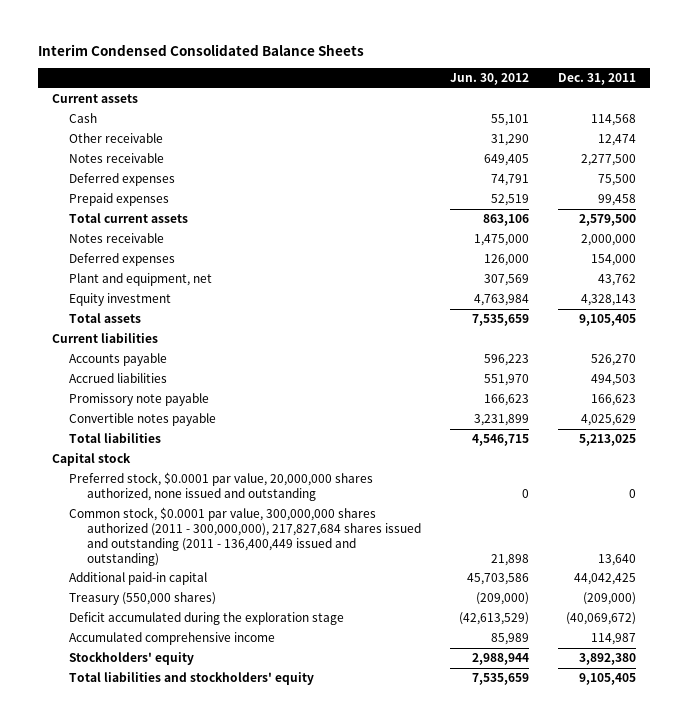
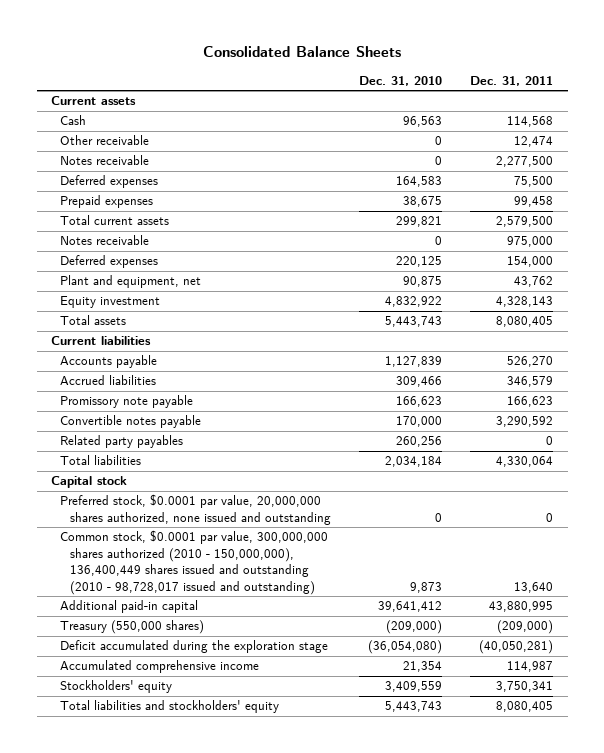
[37,43,364,56] Interim Condensed Consolidated Balance Sheets -> [203,46,402,58] Consolidated Balance Sheets
[449,73,529,86] Jun. 30, 2012 -> none
none -> [359,75,443,86] Dec. 31, 2010
[580,234,636,247] 2,000,000 -> [507,236,554,248] 975,000
[578,314,636,327] 9,105,405 -> [496,316,554,328] 8,080,405
[590,374,636,387] 494,503 -> [507,376,554,388] 346,579
[580,414,636,427] 4,025,629 -> [496,416,554,428] 3,290,592
none -> [60,435,184,449] Related party payables
[578,434,636,447] 5,213,025 -> [496,456,554,468] 4,330,064
[69,507,421,566] Common stock, $0.0001 par value, 300,000,000 shares authorized (2011 - 300,000,000), 217,827,684 shares issued and outstanding (2011 - 136,400,449 issued and outstanding) -> [60,530,329,595] Common stock, $0.0001 par value, 300,000,000 shares authorized (2010 - 150,000,000), 136,400,449 shares issued and outstanding (2010 - 98,728,017 issued and outstanding)
[573,573,636,586] 44,042,425 -> [489,601,554,613] 43,880,995
[565,612,636,626] (40,069,672) -> [479,640,554,655] (40,050,281)
[578,653,636,666] 3,892,380 -> [496,681,554,693] 3,750,341
[578,673,636,686] 9,105,405 -> [496,701,554,713] 8,080,405

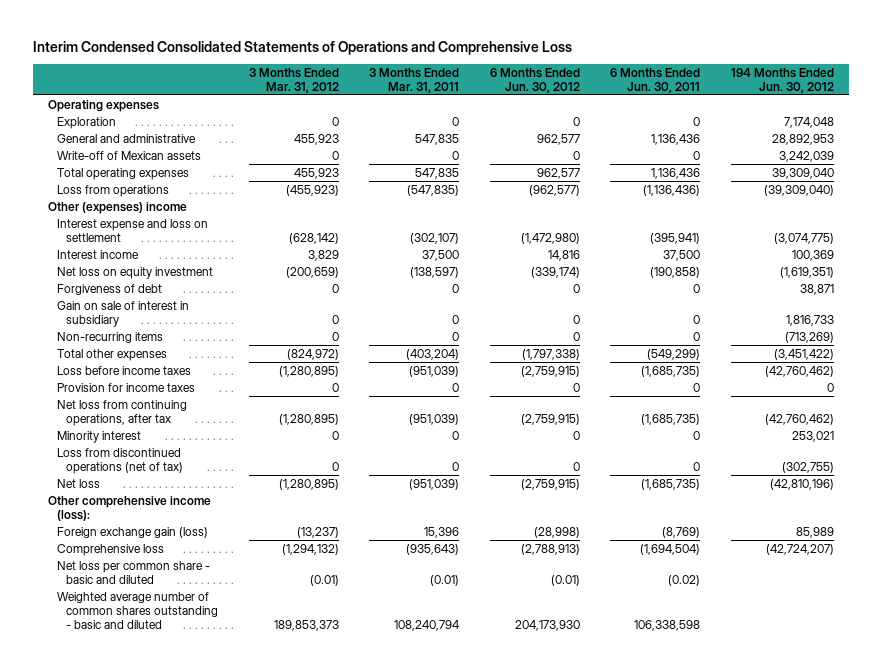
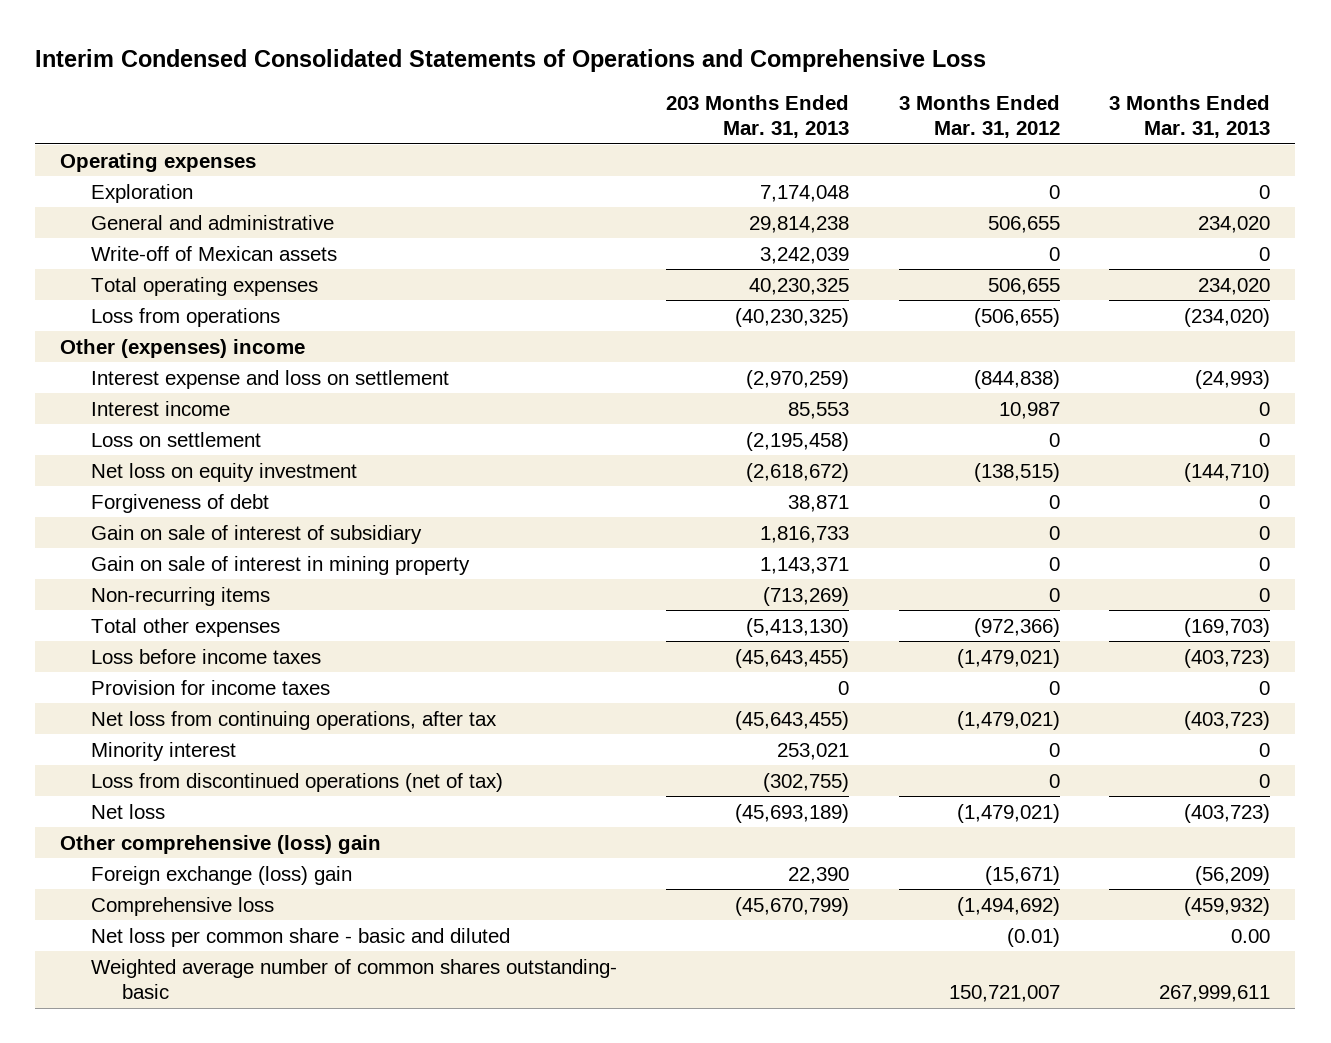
[369,67,460,93] 3 Months Ended Mar. 31, 2011 -> none
[489,67,580,93] 6 Months Ended Jun. 30, 2012 -> none
[610,67,701,93] 6 Months Ended Jun. 30, 2011 -> none
[730,67,834,93] 194 Months Ended Jun. 30, 2012 -> none
none -> [666,94,850,139] 203 Months Ended Mar. 31, 2013
none -> [1109,94,1271,139] 3 Months Ended Mar. 31, 2013
[293,134,339,146] 455,923 -> [987,215,1060,233] 506,655
[293,168,339,180] 455,923 -> [987,277,1060,295] 506,655
[285,185,339,197] (455,923) -> [973,307,1060,327] (506,655)
[288,233,339,245] (628,142) -> [973,369,1060,389] (844,838)
[307,250,339,262] 3,829 -> [998,401,1060,419] 10,987
none -> [91,431,262,447] Loss on settlement
[285,267,339,279] (200,659) -> [973,462,1060,482] (138,515)
[57,301,190,328] Gain on sale of interest in subsidiary -> [91,524,423,544] Gain on sale of interest of subsidiary
none -> [91,555,471,575] Gain on sale of interest in mining property
[286,349,339,361] (824,972) -> [973,617,1060,637] (972,366)
[278,366,339,378] (1,280,895) -> [956,648,1060,668] (1,479,021)
[278,414,339,426] (1,280,895) -> [956,710,1060,730] (1,479,021)
[278,479,339,491] (1,280,895) -> [956,803,1060,823] (1,479,021)
[48,496,212,522] Other comprehensive income (loss): -> [60,834,382,854] Other comprehensive (loss) gain
[57,527,209,539] Foreign exchange gain (loss) -> [91,865,353,885] Foreign exchange (loss) gain
[296,527,339,539] (13,237) -> [984,865,1060,885] (15,671)
[281,544,339,556] (1,294,132) -> [956,896,1060,916] (1,494,692)
[57,592,219,629] Weighted average number of common shares outstanding - basic and diluted -> [91,958,618,1000] Weighted average number of common shares outstanding- basic
[273,619,339,631] 189,853,373 -> [948,985,1060,1003] 150,721,007

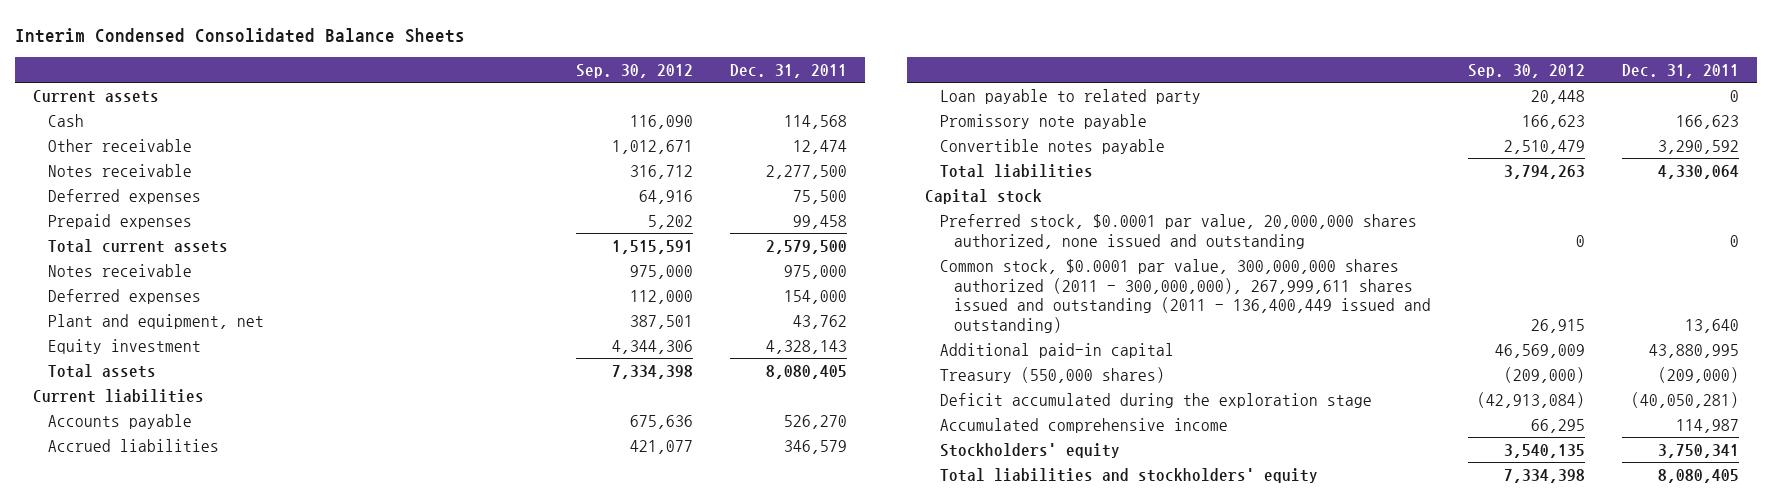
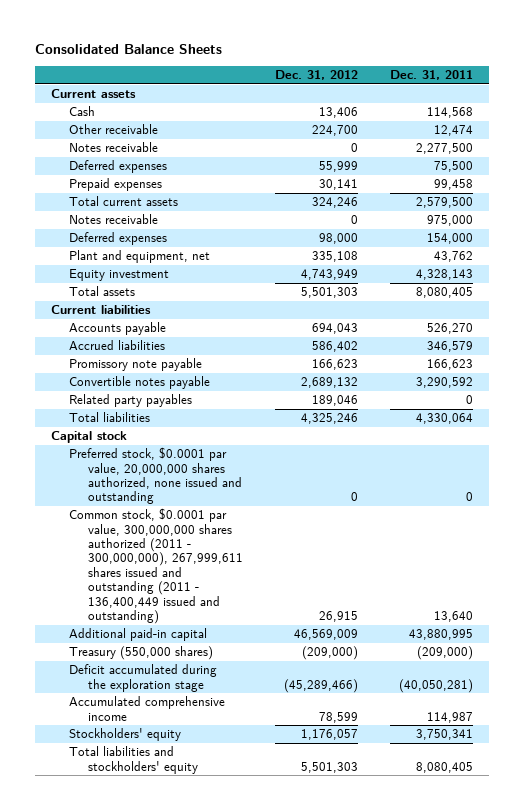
[14,27,465,43] Interim Condensed Consolidated Balance Sheets -> [34,43,222,54] Consolidated Balance Sheets
[575,64,693,79] Sep. 30, 2012 -> none
none -> [275,70,359,81] Dec. 31, 2012
[939,88,1201,104] Loan payable to related party -> none
none -> [69,394,193,408] Related party payables

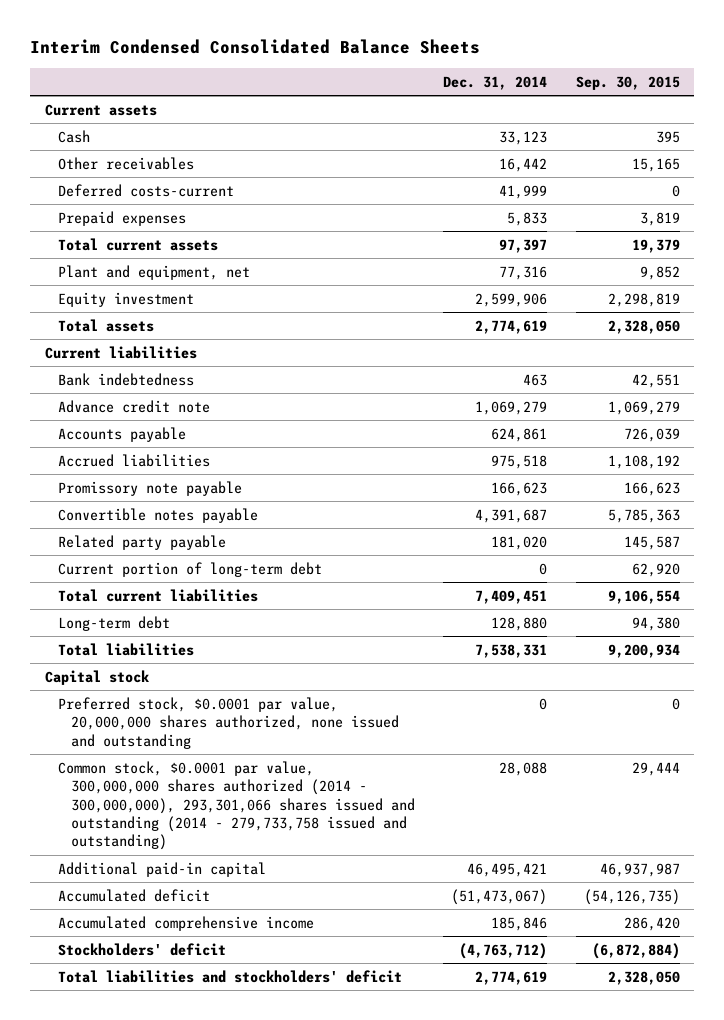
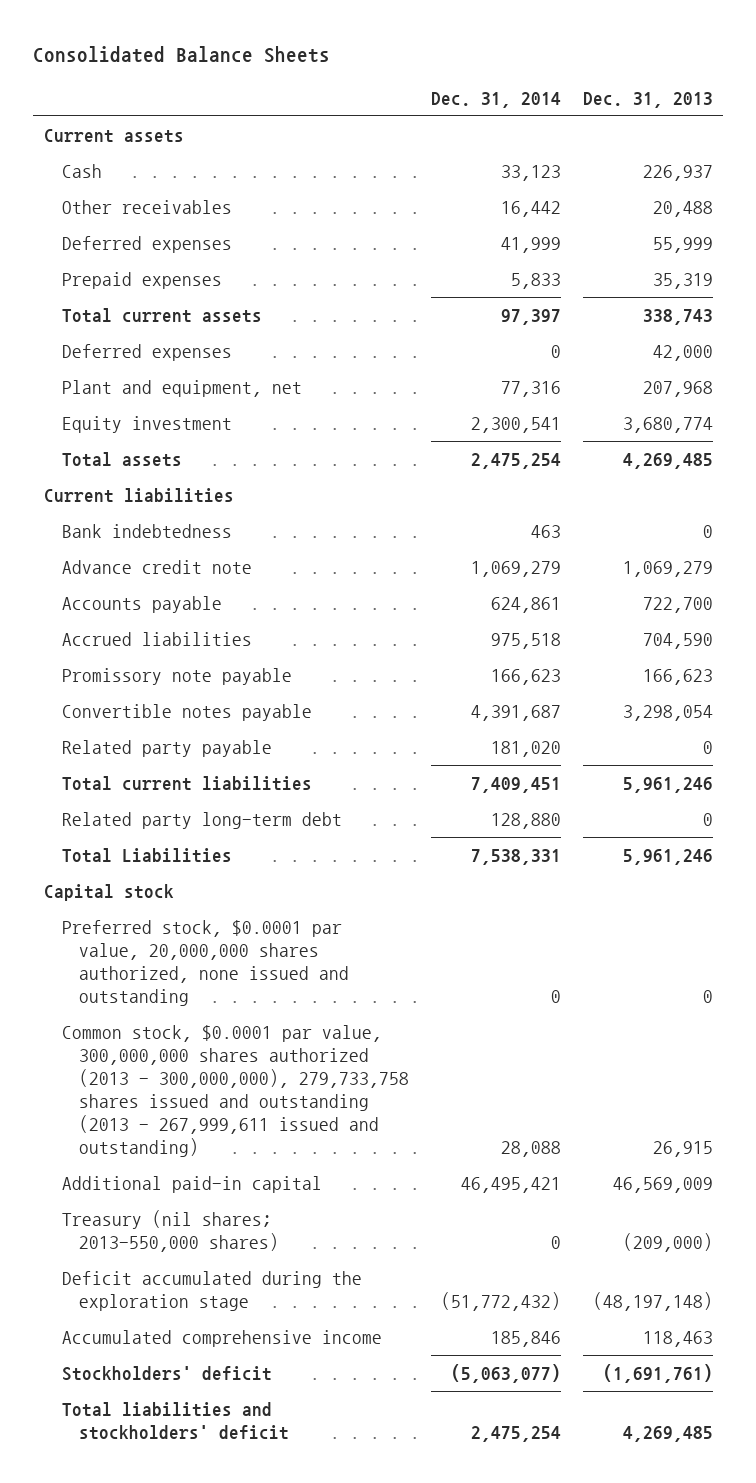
[30,39,481,55] Interim Condensed Consolidated Balance Sheets -> [32,46,330,64] Consolidated Balance Sheets
[575,75,680,90] Sep. 30, 2015 -> none
none -> [582,91,713,108] Dec. 31, 2013
[57,183,234,197] Deferred costs-current -> [61,235,232,253] Deferred expenses
none -> [61,343,232,361] Deferred expenses
[475,292,548,307] 2,599,906 -> [471,416,562,433] 2,300,541
[475,319,548,334] 2,774,619 -> [471,452,562,469] 2,475,254
[57,561,322,577] Current portion of long-term debt -> none
[57,615,170,631] Long-term debt -> [61,811,342,829] Related party long-term debt
[57,642,194,656] Total liabilities -> [61,847,232,863] Total Liabilities
[57,760,415,851] Common stock, $0.0001 par value, 300,000,000 shares authorized (2014 - 300,000,000), 293,301,066 shares issued and outstanding (2014 - 279,733,758 issued and outstanding) -> [61,1024,410,1158] Common stock, $0.0001 par value, 300,000,000 shares authorized (2013 - 300,000,000), 279,733,758 shares issued and outstanding (2013 - 267,999,611 issued and outstanding)
none -> [61,1209,280,1252] Treasury (nil shares; 2013-550,000 shares)
[57,888,210,902] Accumulated deficit -> [61,1270,362,1311] Deficit accumulated during the exploration stage
[451,888,548,905] (51,473,067) -> [441,1291,562,1311] (51,772,432)
[459,942,548,959] (4,763,712) -> [451,1363,562,1383] (5,063,077)
[475,970,548,985] 2,774,619 -> [471,1425,562,1442] 2,475,254

